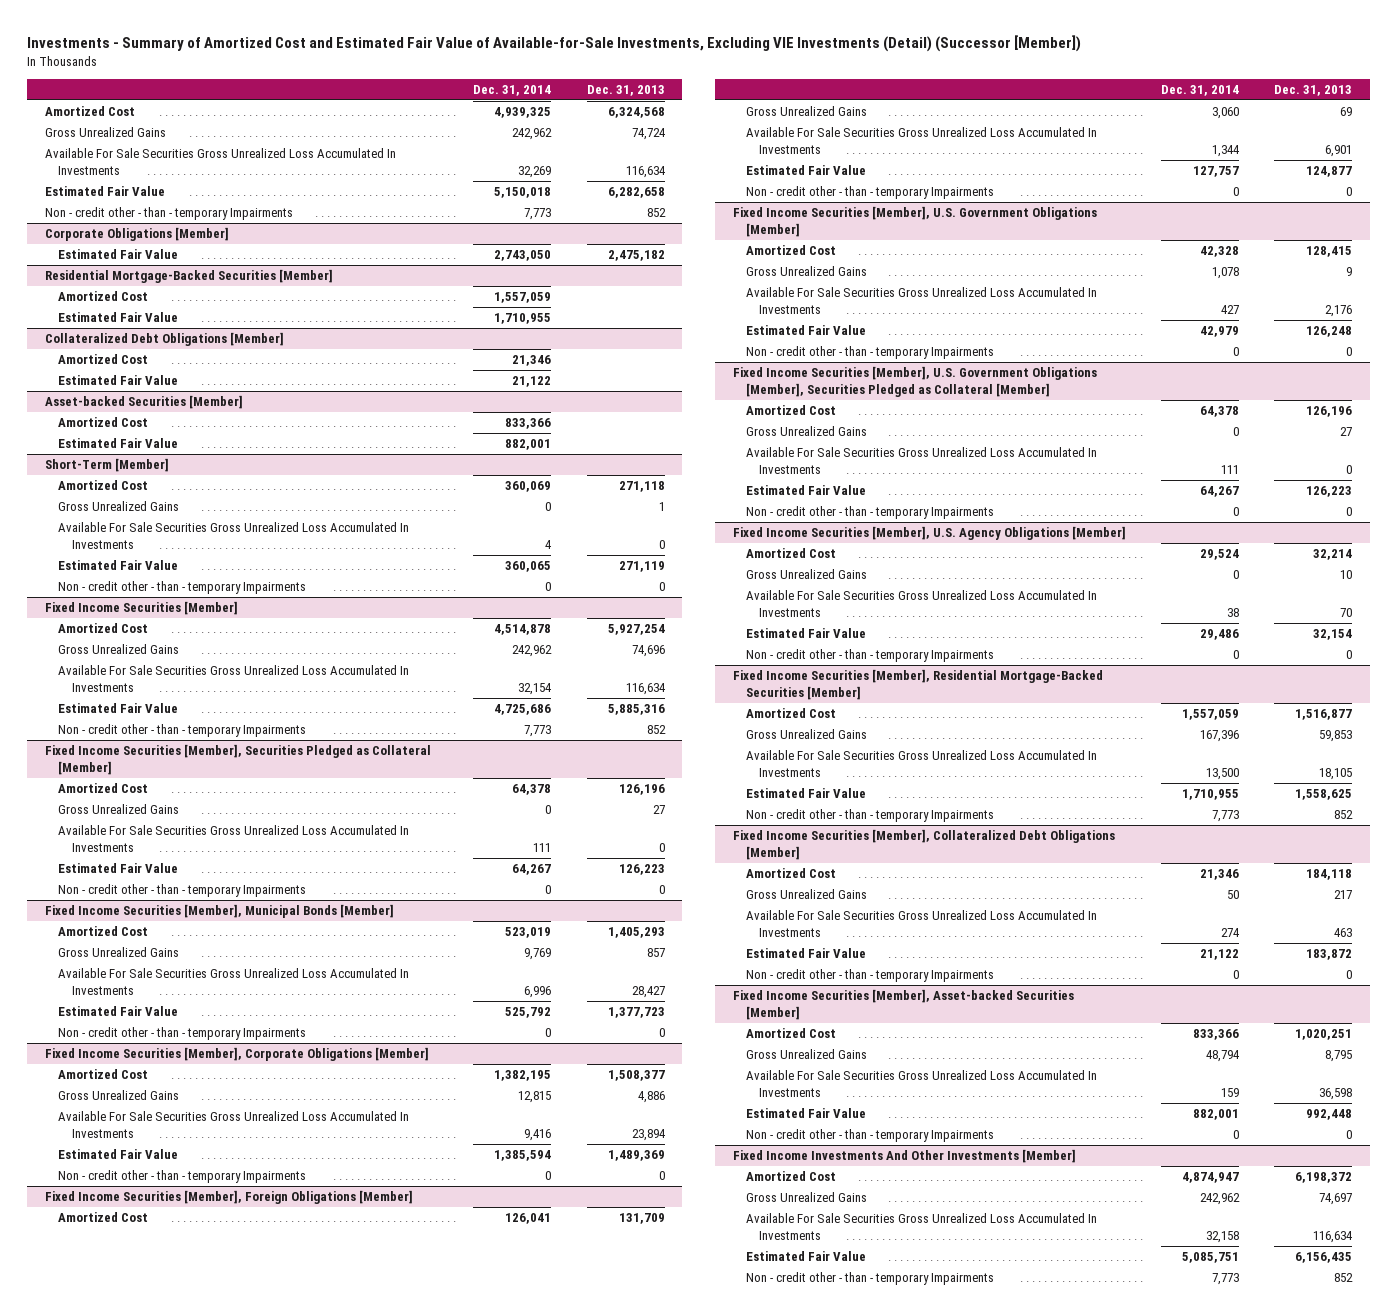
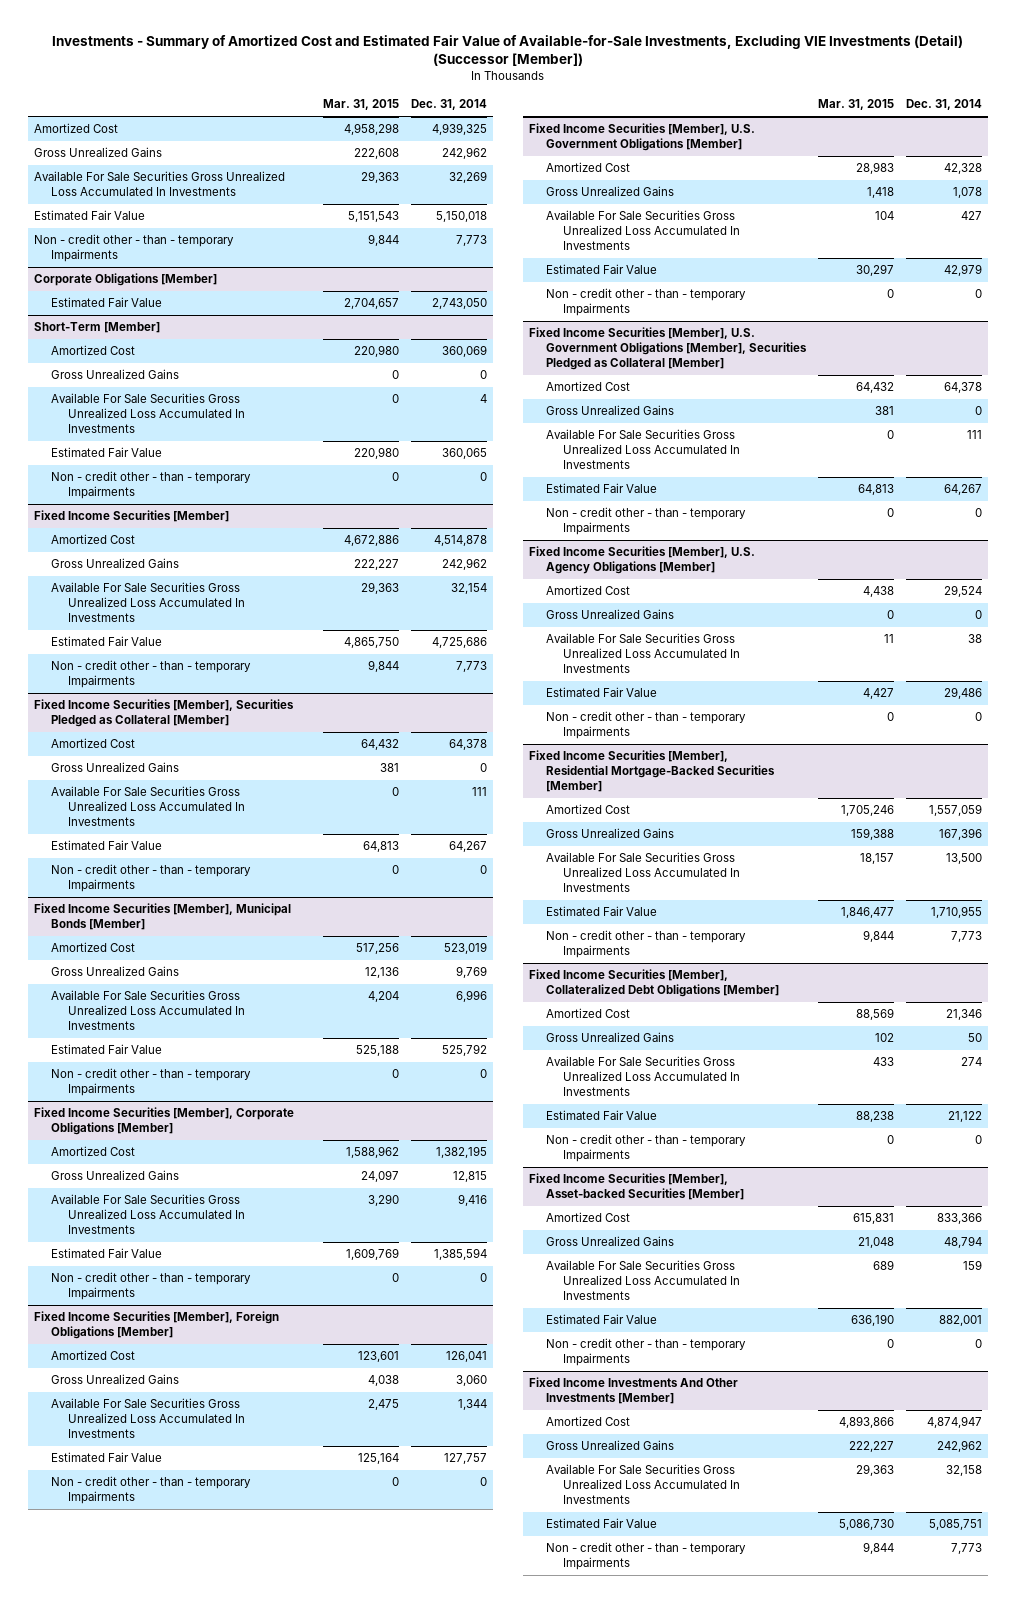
[586,84,665,96] Dec. 31, 2013 -> none
none -> [323,99,400,111] Mar. 31, 2015
[45,268,334,283] Residential Mortgage-Backed Securities [Member] -> none
[58,290,149,301] Amortized Cost -> none
[58,311,179,322] Estimated Fair Value -> none
[45,331,285,346] Collateralized Debt Obligations [Member] -> none
[58,353,149,364] Amortized Cost -> none
[58,374,179,385] Estimated Fair Value -> none
[45,394,244,409] Asset-backed Securities [Member] -> none
[58,416,149,427] Amortized Cost -> none
[58,437,179,448] Estimated Fair Value -> none

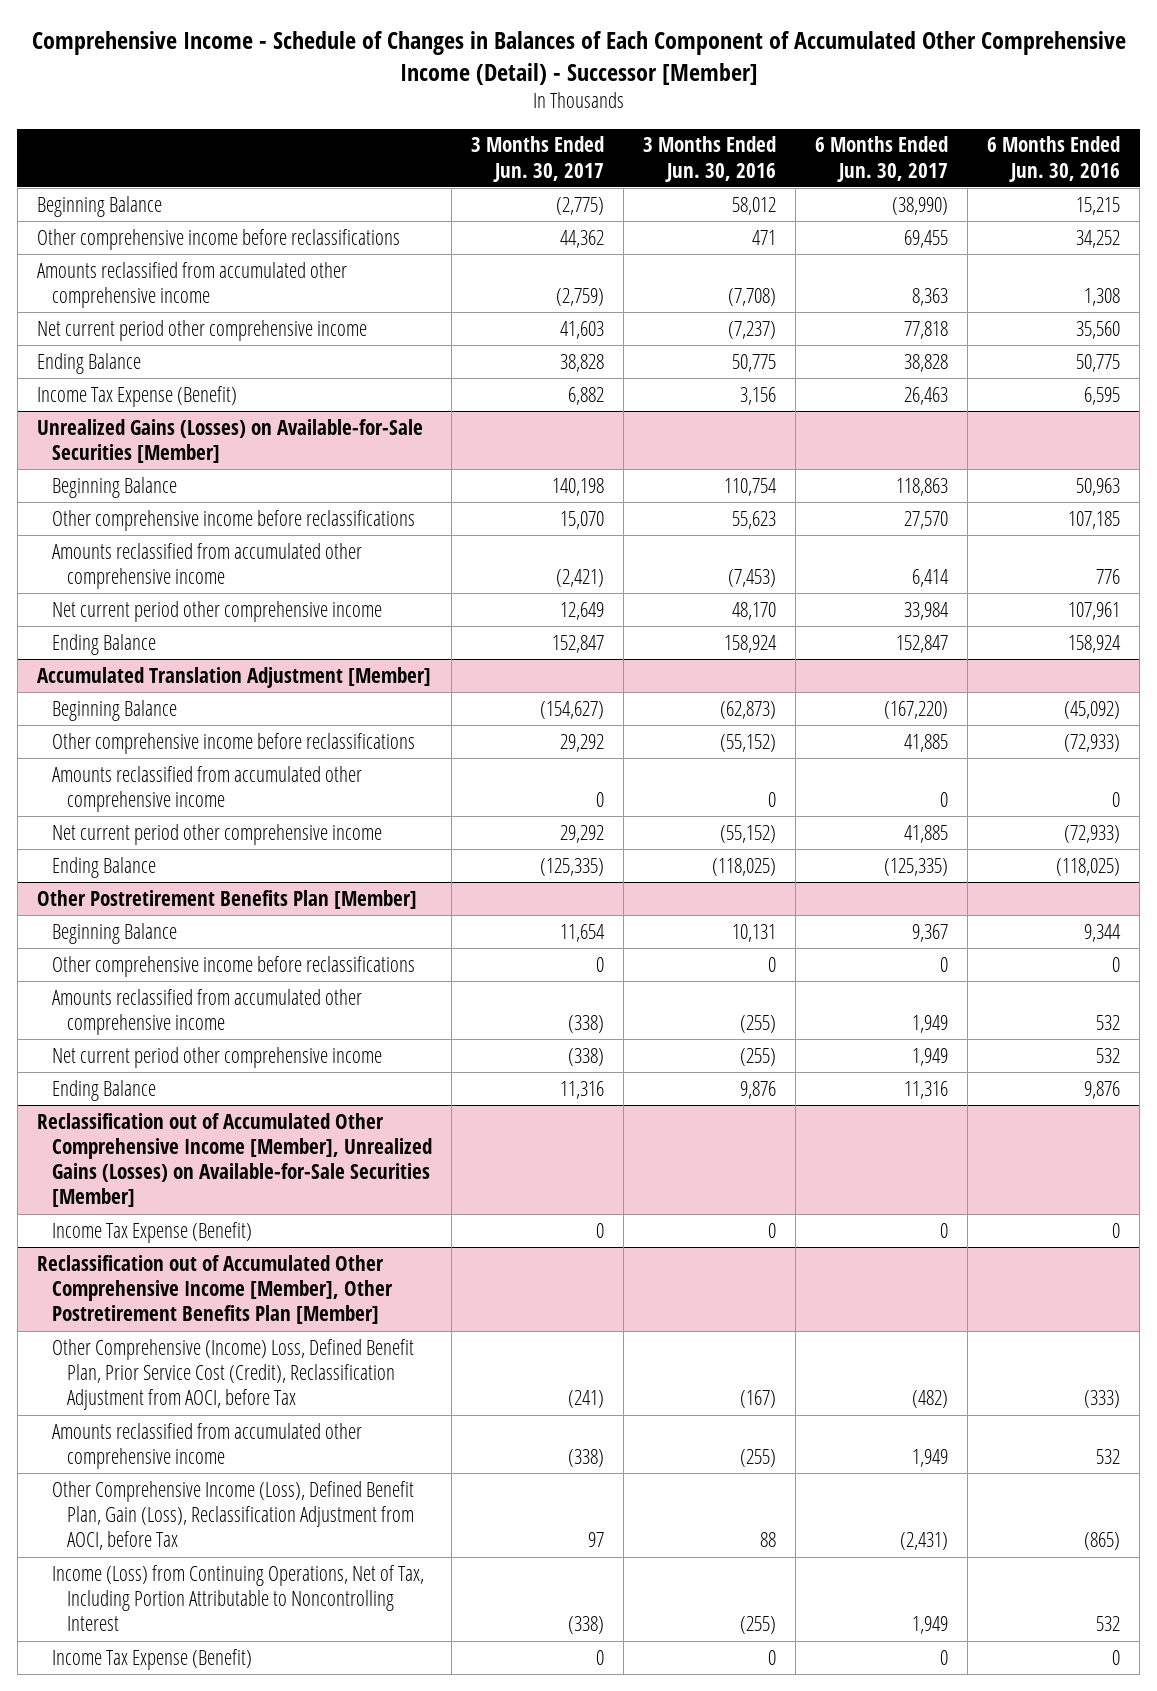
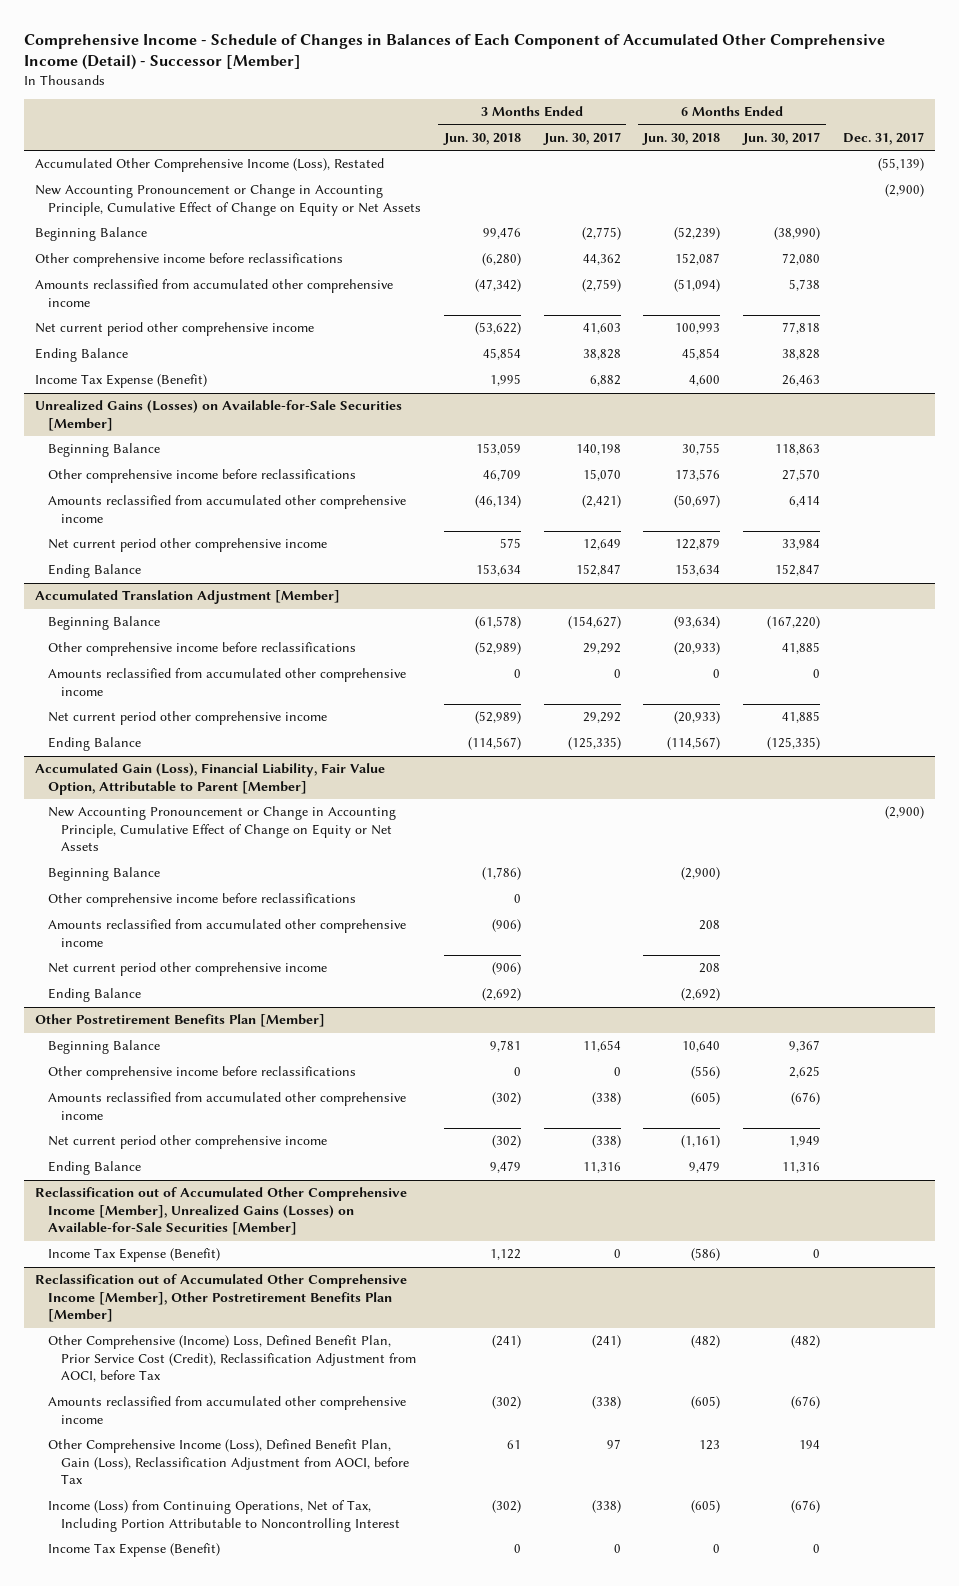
[643,136,777,182] 3 Months Ended Jun. 30, 2016 -> none
[987,136,1121,182] 6 Months Ended Jun. 30, 2016 -> none
none -> [442,132,521,145] Jun. 30, 2018
none -> [642,132,721,145] Jun. 30, 2018
none -> [843,131,925,145] Dec. 31, 2017
none -> [35,158,385,173] Accumulated Other Comprehensive Income (Loss), Restated
none -> [35,184,421,216] New Accounting Pronouncement or Change in Accounting Principle, Cumulative Effect of Change on Equity or Net Assets
[904,229,949,248] 69,455 -> [782,253,821,266] 72,080
[912,288,949,307] 8,363 -> [789,279,821,292] 5,738
none -> [35,763,386,795] Accumulated Gain (Loss), Financial Liability, Fair Value Option, Attributable to Parent [Member]
none -> [47,806,396,852] New Accounting Pronouncement or Change in Accounting Principle, Cumulative Effect of Change on Equity or Net Assets
none -> [47,867,160,882] Beginning Balance
none -> [47,893,356,908] Other comprehensive income before reclassifications
none -> [47,919,406,947] Amounts reclassified from accumulated other comprehensive income
none -> [47,962,327,977] Net current period other comprehensive income
none -> [47,988,141,1003] Ending Balance
[940,956,949,972] 0 -> [789,1066,821,1079] 2,625
[912,1015,949,1034] 1,949 -> [791,1092,821,1106] (676)
[912,1449,949,1468] 1,949 -> [791,1396,821,1410] (676)
[900,1532,949,1551] (2,431) -> [799,1440,821,1450] 194
[912,1616,949,1635] 1,949 -> [791,1500,821,1514] (676)

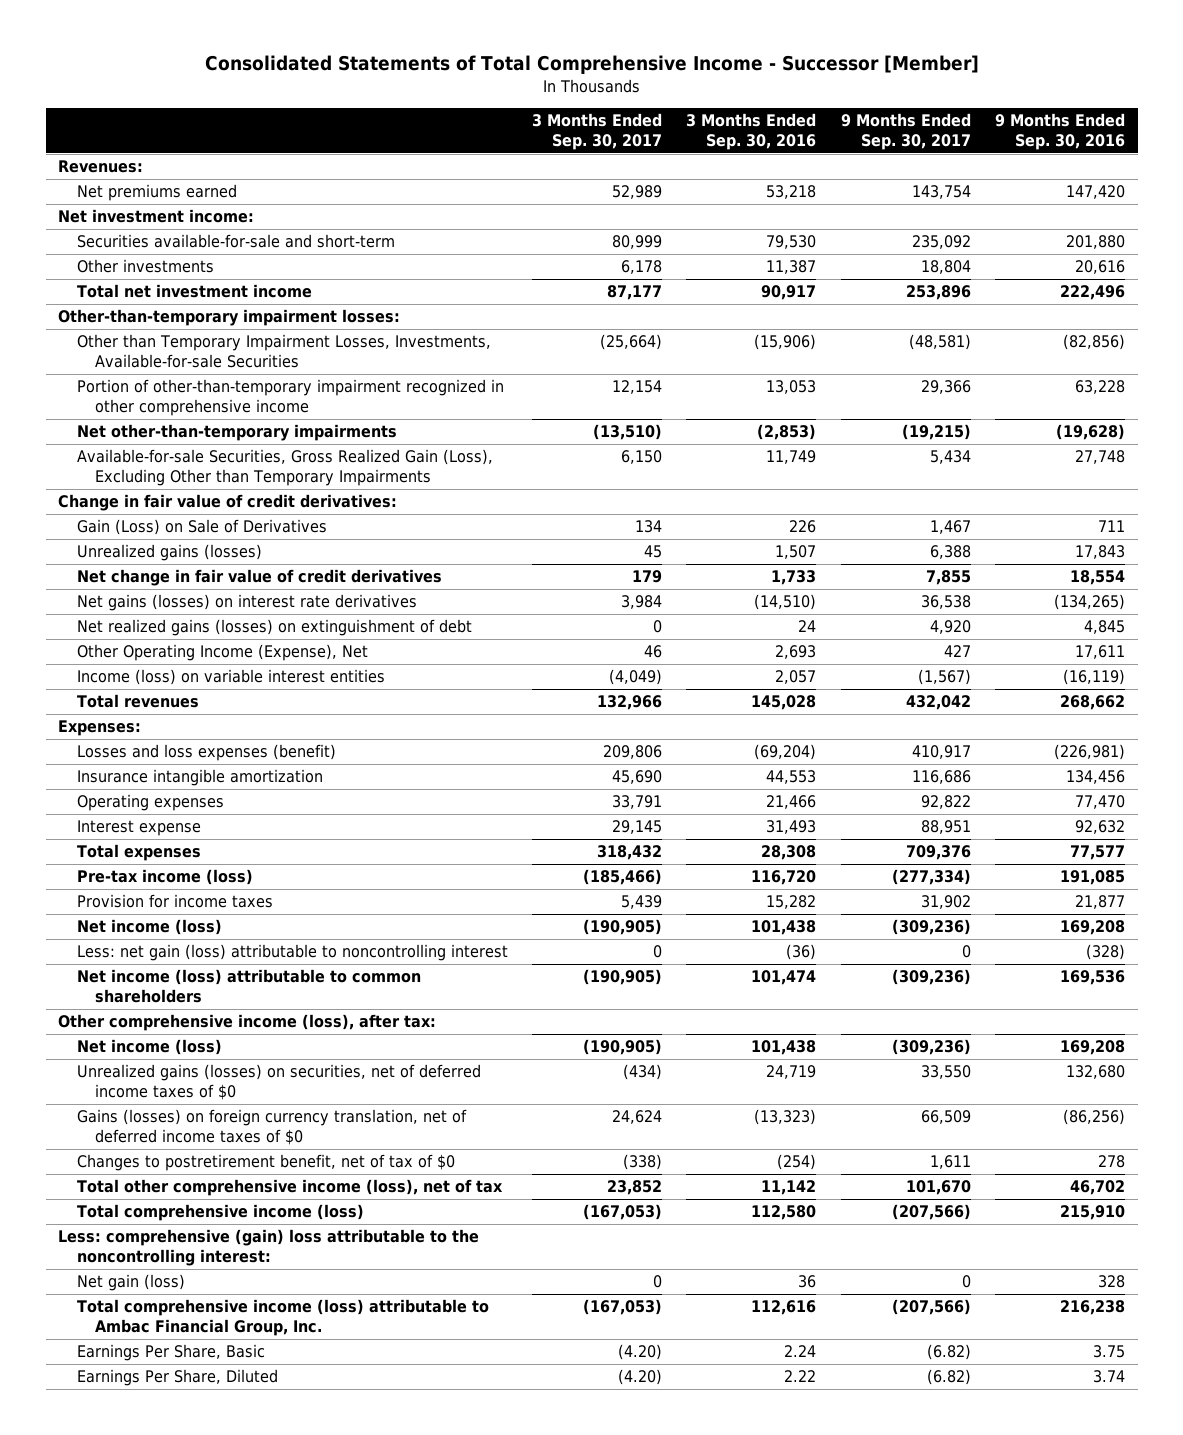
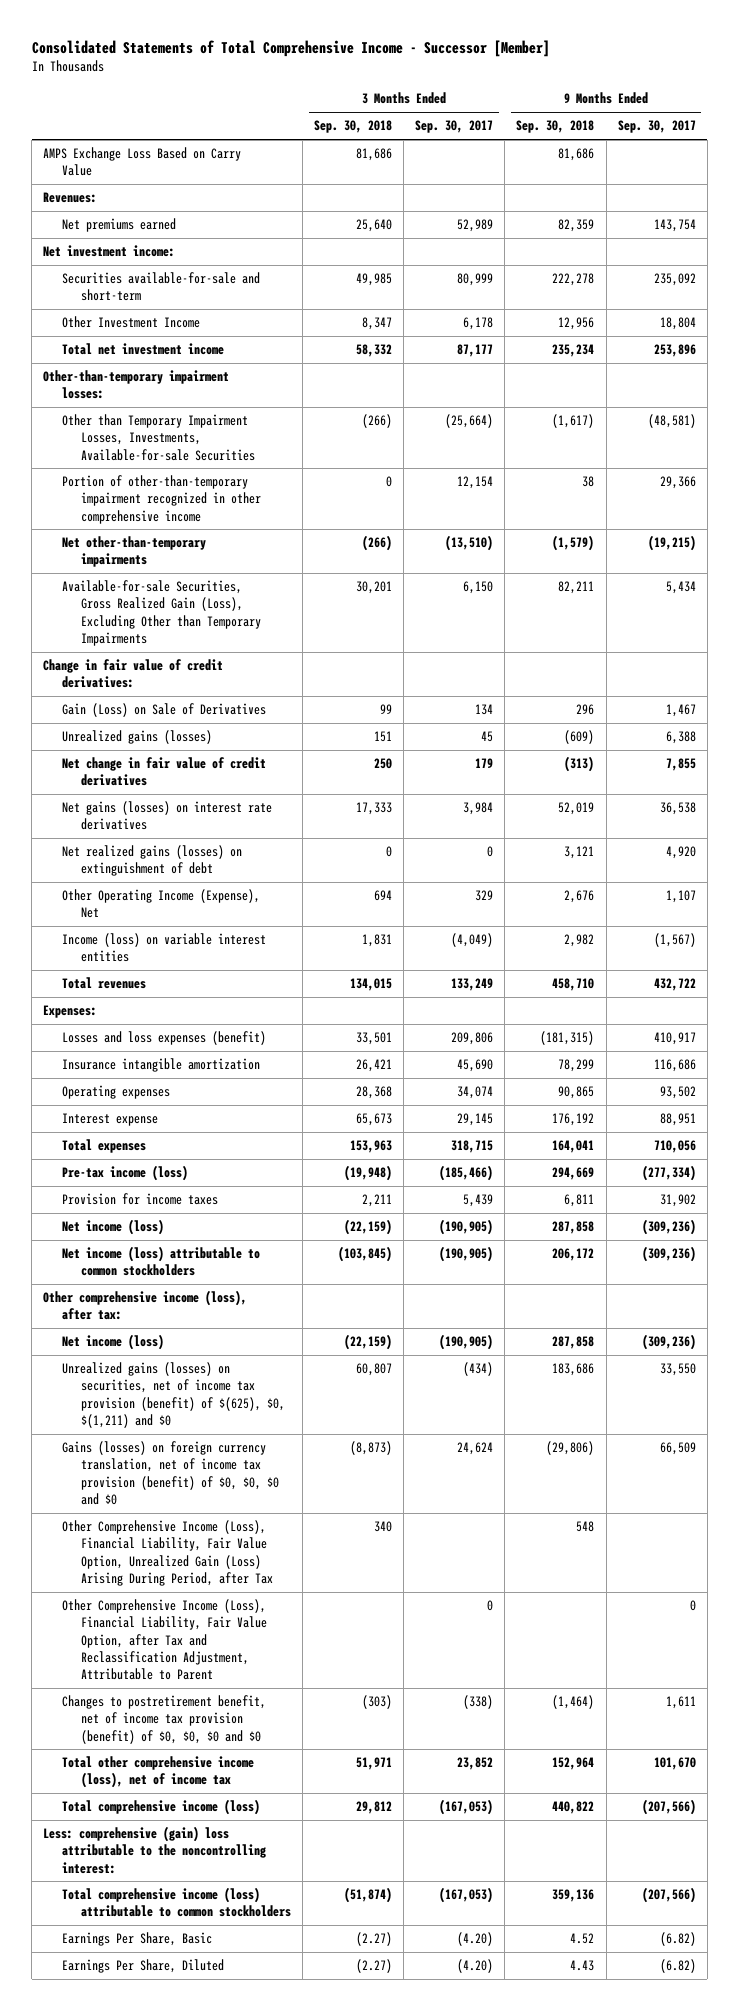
[686,113,817,151] 3 Months Ended Sep. 30, 2016 -> none
[995,113,1126,151] 9 Months Ended Sep. 30, 2016 -> none
none -> [314,120,393,134] Sep. 30, 2018
none -> [516,120,595,134] Sep. 30, 2018
none -> [43,147,242,177] AMPS Exchange Loss Based on Carry Value
[76,259,214,274] Other investments -> [62,316,201,329] Other Investment Income
[643,645,662,659] 46 -> [475,890,494,902] 329
[943,645,971,658] 427 -> [665,890,696,904] 1,107
[596,695,662,711] 132,966 -> [451,978,494,992] 133,249
[905,695,971,711] 432,042 -> [653,978,696,992] 432,722
[611,795,662,810] 33,791 -> [457,1086,494,1100] 34,074
[920,795,971,810] 92,822 -> [659,1086,696,1100] 93,502
[596,845,662,861] 318,432 -> [451,1140,494,1154] 318,715
[905,845,971,861] 709,376 -> [653,1140,696,1154] 710,056
[76,944,508,962] Less: net gain (loss) attributable to noncontrolling interest -> none
[76,969,421,1004] Net income (loss) attributable to common shareholders -> [62,1246,261,1277] Net income (loss) attributable to common stockholders
[76,1064,481,1101] Unrealized gains (losses) on securities, net of deferred income taxes of $0 -> [62,1362,286,1428] Unrealized gains (losses) on securities, net of income tax provision (benefit) of $(625), $0, $(1,211) and $0
[76,1109,467,1146] Gains (losses) on foreign currency translation, net of deferred income taxes of $0 -> [62,1441,280,1505] Gains (losses) on foreign currency translation, net of income tax provision (benefit) of $0, $0, $0 and $0
none -> [62,1520,274,1586] Other Comprehensive Income (Loss), Financial Liability, Fair Value Option, Unrealized Gain (Loss) Arising During Period, after Tax
none -> [62,1599,268,1681] Other Comprehensive Income (Loss), Financial Liability, Fair Value Option, after Tax and Reclassification Adjustment, Attributable to Parent
[76,1154,455,1172] Changes to postretirement benefit, net of tax of $0 -> [62,1695,267,1744] Changes to postretirement benefit, net of income tax provision (benefit) of $0, $0, $0 and $0
[76,1179,503,1197] Total other comprehensive income (loss), net of tax -> [62,1756,255,1789] Total other comprehensive income (loss), net of income tax
[76,1274,185,1292] Net gain (loss) -> none
[76,1299,489,1337] Total comprehensive income (loss) attributable to Ambac Financial Group, Inc. -> [62,1887,292,1918] Total comprehensive income (loss) attributable to common stockholders

